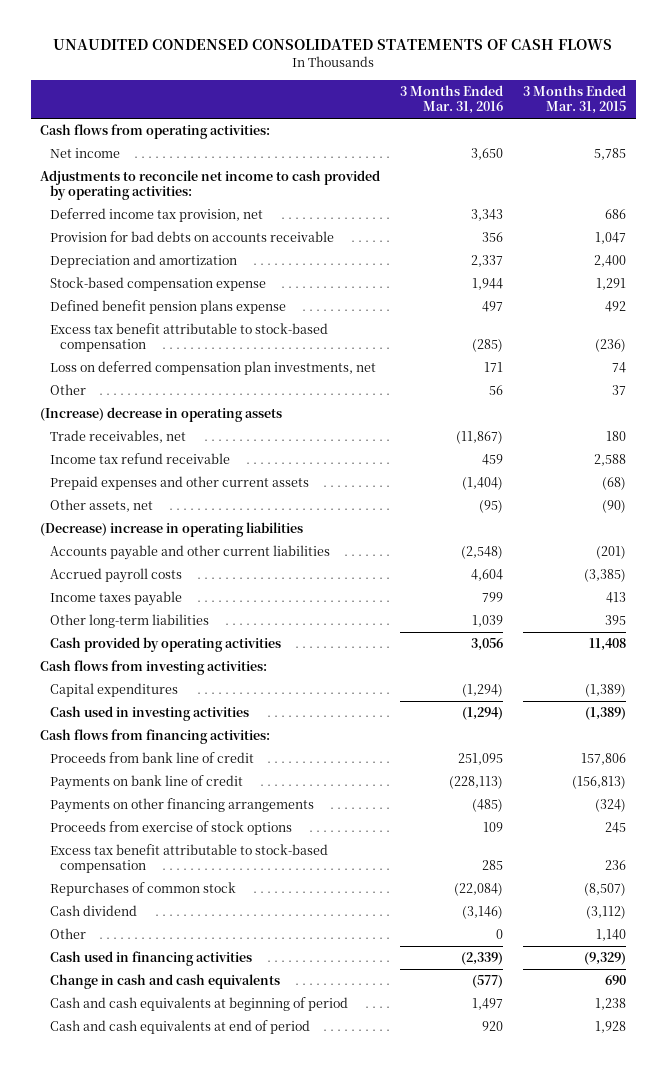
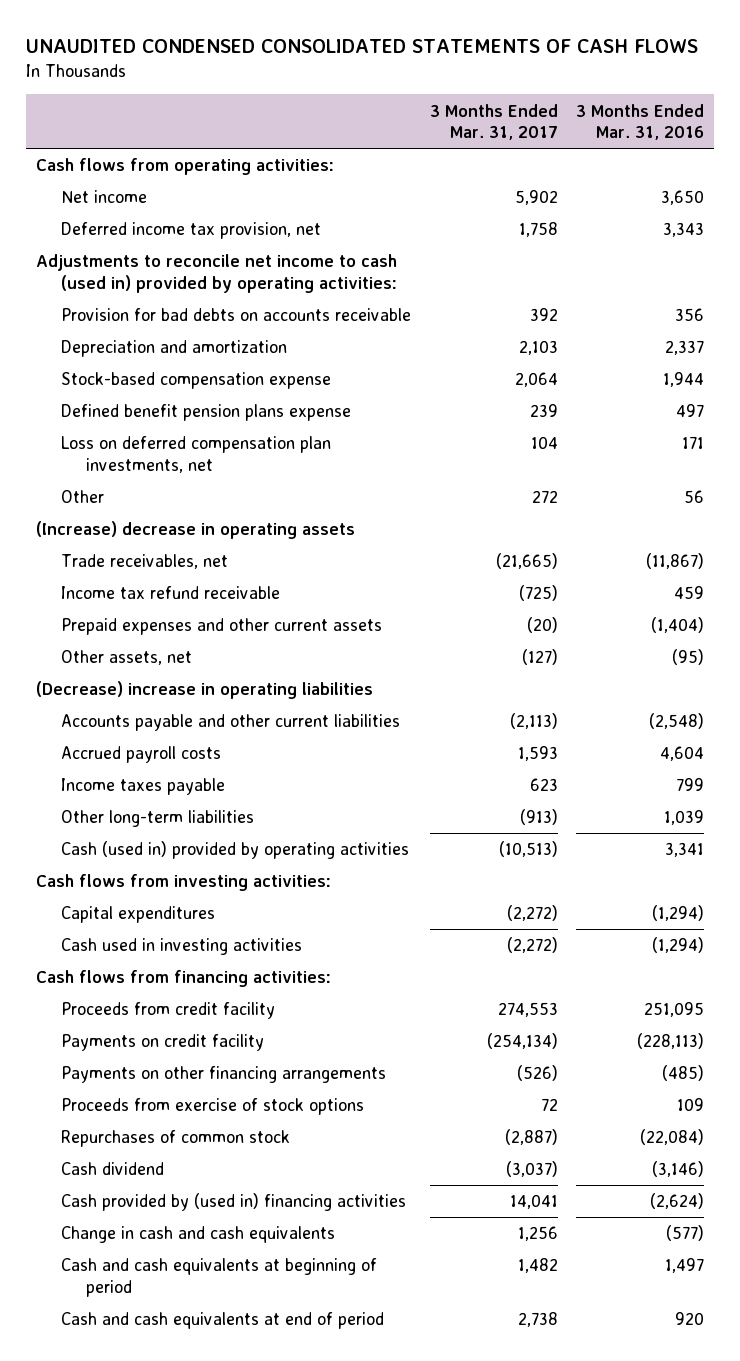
[523,85,627,115] 3 Months Ended Mar. 31, 2015 -> none
none -> [429,103,558,141] 3 Months Ended Mar. 31, 2017
[40,169,381,201] Adjustments to reconcile net income to cash provided by operating activities: -> none
none -> [35,254,397,293] Adjustments to reconcile net income to cash (used in) provided by operating activities:
[49,322,328,353] Excess tax benefit attributable to stock-based compensation -> none
[49,636,281,652] Cash provided by operating activities -> [60,841,409,860] Cash (used in) provided by operating activities
[471,637,504,651] 3,056 -> [665,842,705,858] 3,341
[49,751,254,763] Proceeds from bank line of credit -> [60,1002,275,1020] Proceeds from credit facility
[49,774,243,790] Payments on bank line of credit -> [60,1034,264,1052] Payments on credit facility
[49,843,328,874] Excess tax benefit attributable to stock-based compensation -> none
[49,927,86,939] Other -> none
[49,950,252,966] Cash used in financing activities -> [60,1193,406,1212] Cash provided by (used in) financing activities
[461,951,504,965] (2,339) -> [650,1193,705,1210] (2,624)

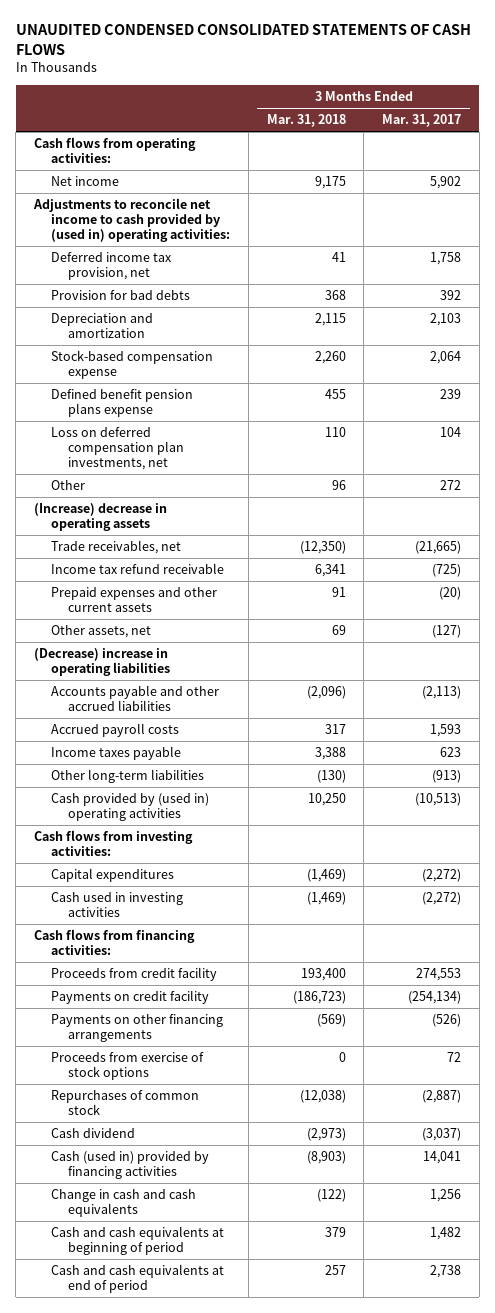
[576,103,705,141] 3 Months Ended Mar. 31, 2016 -> none
none -> [266,114,346,128] Mar. 31, 2018
none -> [32,198,231,242] Adjustments to reconcile net income to cash provided by (used in) operating activities:
[35,254,397,293] Adjustments to reconcile net income to cash (used in) provided by operating activities: -> none
[60,308,411,322] Provision for bad debts on accounts receivable -> [51,290,191,301] Provision for bad debts
[60,714,400,732] Accounts payable and other current liabilities -> [51,685,220,712] Accounts payable and other accrued liabilities
[60,841,409,860] Cash (used in) provided by operating activities -> [51,793,210,822] Cash provided by (used in) operating activities
[60,1193,406,1212] Cash provided by (used in) financing activities -> [51,1151,210,1180] Cash (used in) provided by financing activities

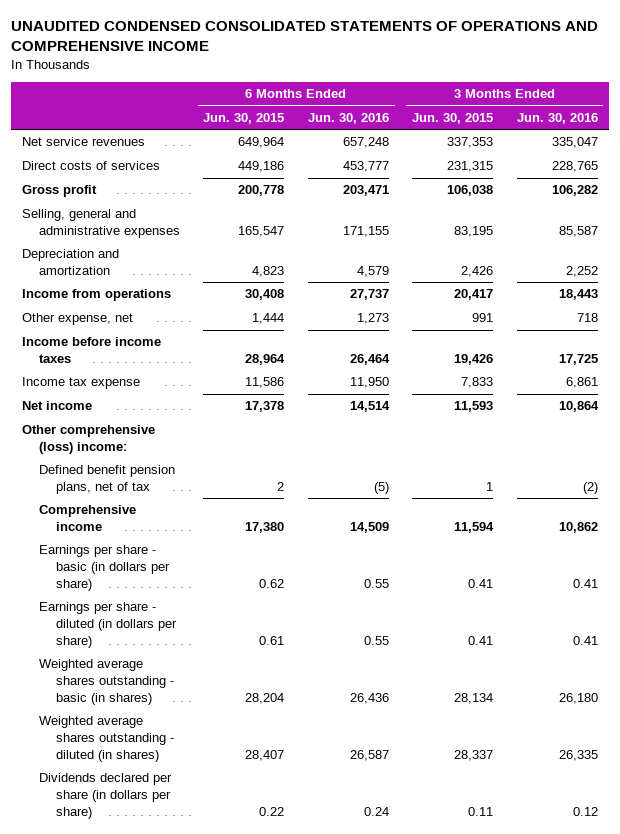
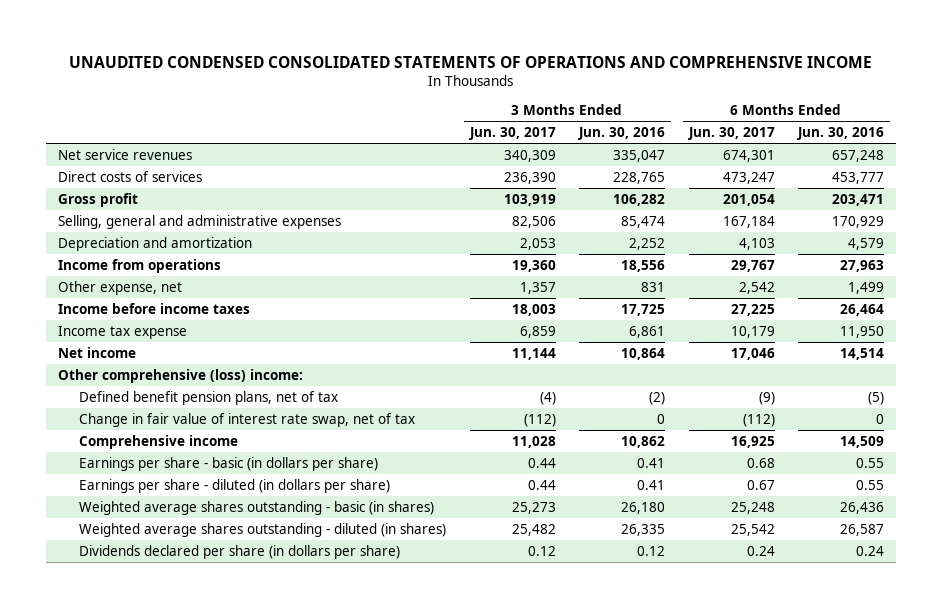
[203,112,285,124] Jun. 30, 2015 -> none
[412,112,494,124] Jun. 30, 2015 -> none
none -> [468,127,556,141] Jun. 30, 2017
none -> [687,127,775,141] Jun. 30, 2017
[342,225,389,237] 171,155 -> [832,215,885,228] 170,929
[558,225,598,237] 85,587 -> [621,215,666,228] 85,474
[349,289,389,301] 27,737 -> [840,259,885,272] 27,963
[558,289,598,301] 18,443 -> [621,259,666,272] 18,556
[356,313,389,325] 1,273 -> [848,281,885,294] 1,499
[576,313,598,323] 718 -> [641,281,666,292] 831
none -> [79,412,416,427] Change in fair value of interest rate swap, net of tax

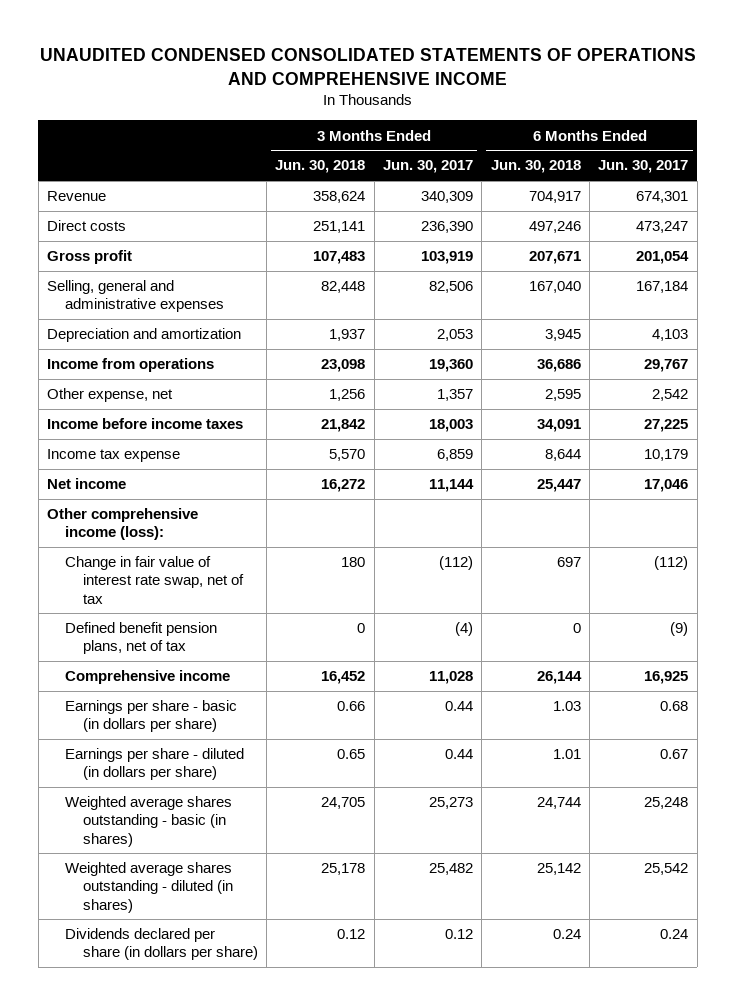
[578,127,666,141] Jun. 30, 2016 -> none
[797,127,885,141] Jun. 30, 2016 -> none
none -> [275,160,366,174] Jun. 30, 2018
none -> [490,160,581,174] Jun. 30, 2018
[58,148,193,160] Net service revenues -> [46,191,106,202] Revenue
[58,170,203,182] Direct costs of services -> [46,220,126,232] Direct costs
[58,368,304,383] Other comprehensive (loss) income: -> [46,508,198,541] Other comprehensive income (loss):
[79,390,339,405] Defined benefit pension plans, net of tax -> [64,622,217,655] Defined benefit pension plans, net of tax

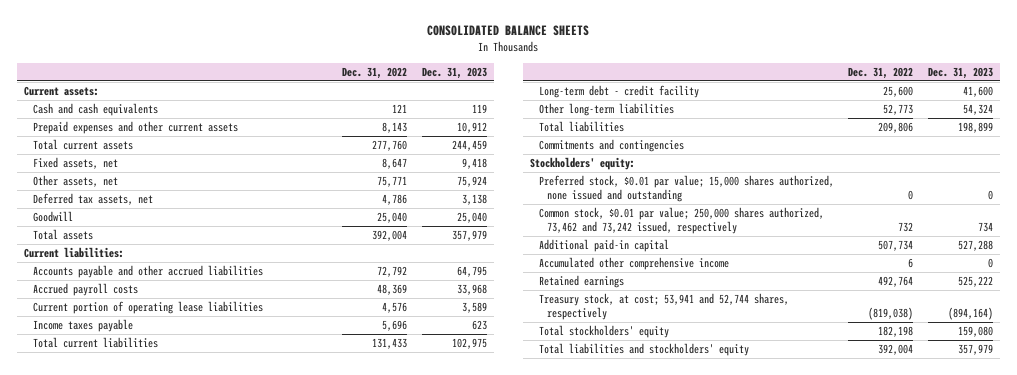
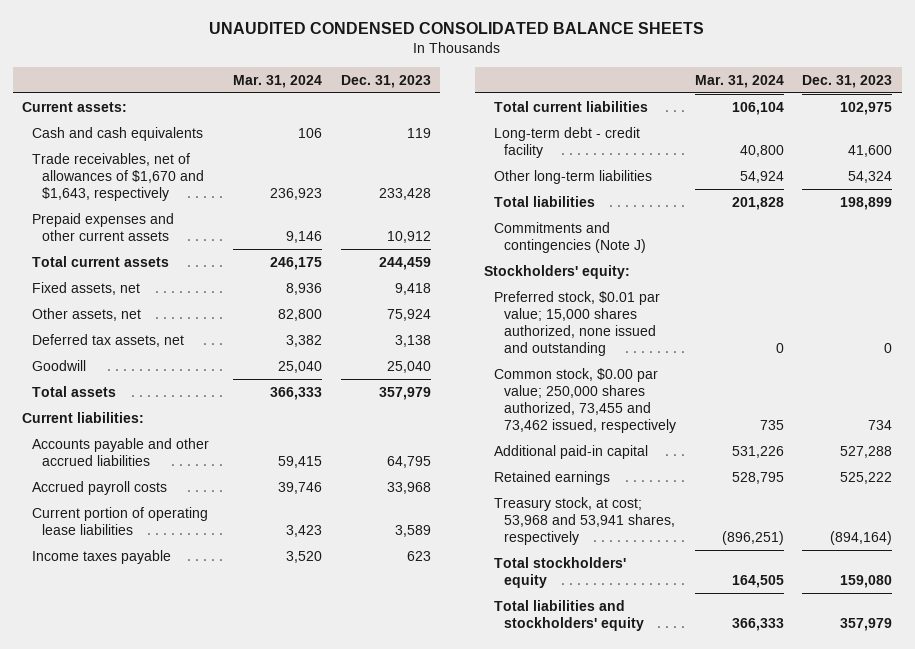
[427,25,590,37] CONSOLIDATED BALANCE SHEETS -> [209,22,705,35] UNAUDITED CONDENSED CONSOLIDATED BALANCE SHEETS
[342,66,408,79] Dec. 31, 2022 -> none
none -> [232,74,322,88] Mar. 31, 2024
none -> [32,152,205,201] Trade receivables, net of allowances of $1,670 and $1,643, respectively
[538,139,684,153] Commitments and contingencies -> [493,221,646,253] Commitments and contingencies (Note J)
[538,207,824,235] Common stock, $0.01 par value; 250,000 shares authorized, 73,462 and 73,242 issued, respectively -> [493,367,676,433] Common stock, $0.00 par value; 250,000 shares authorized, 73,455 and 73,462 issued, respectively
[538,257,729,271] Accumulated other comprehensive income -> none
[538,293,789,321] Treasury stock, at cost; 53,941 and 52,744 shares, respectively -> [493,496,675,545] Treasury stock, at cost; 53,968 and 53,941 shares, respectively

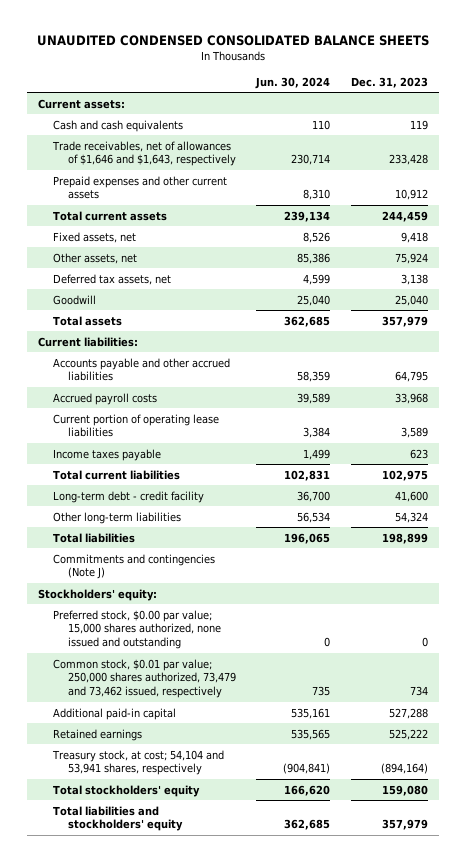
[232,74,322,88] Mar. 31, 2024 -> none
none -> [255,76,331,89] Jun. 30, 2024
[32,152,205,201] Trade receivables, net of allowances of $1,670 and $1,643, respectively -> [51,140,236,167] Trade receivables, net of allowances of $1,646 and $1,643, respectively
[493,290,660,356] Preferred stock, $0.01 par value; 15,000 shares authorized, none issued and outstanding -> [52,609,221,650] Preferred stock, $0.00 par value; 15,000 shares authorized, none issued and outstanding
[493,367,676,433] Common stock, $0.00 par value; 250,000 shares authorized, 73,455 and 73,462 issued, respectively -> [52,658,236,699] Common stock, $0.01 par value; 250,000 shares authorized, 73,479 and 73,462 issued, respectively
[493,496,675,545] Treasury stock, at cost; 53,968 and 53,941 shares, respectively -> [51,749,224,776] Treasury stock, at cost; 54,104 and 53,941 shares, respectively

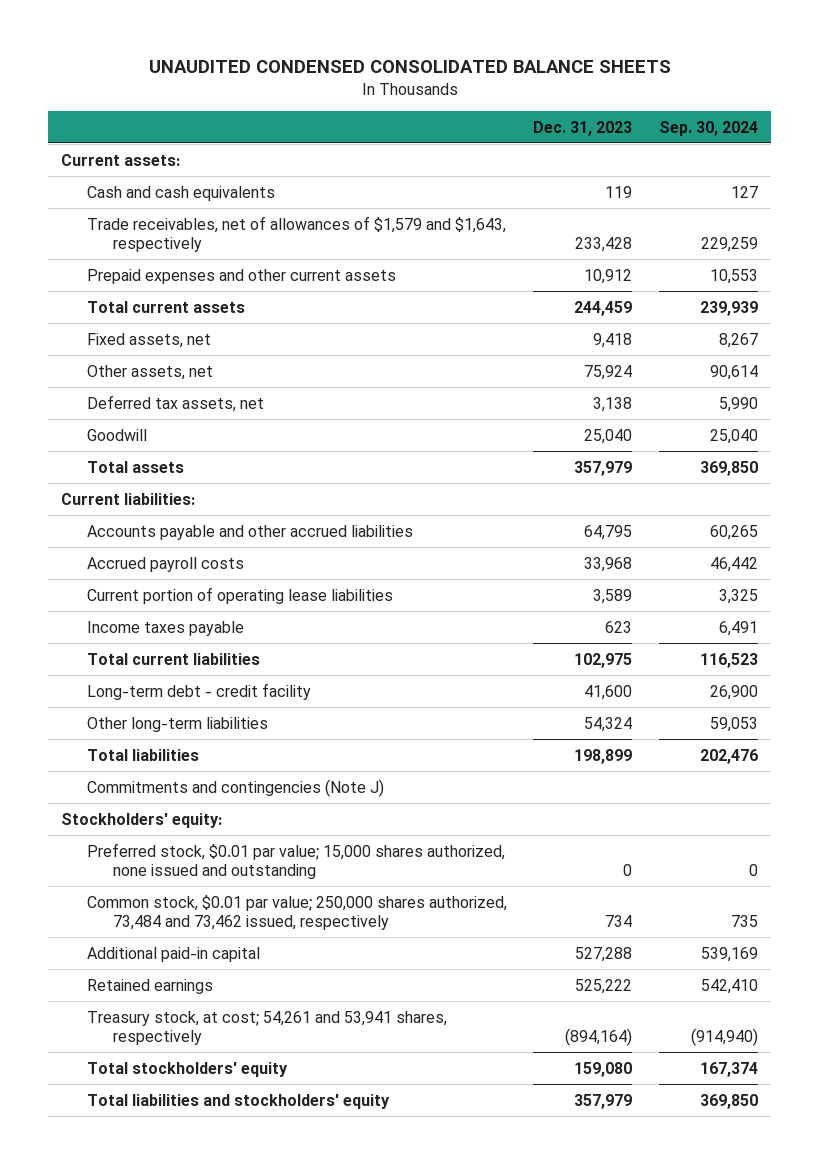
[255,76,331,89] Jun. 30, 2024 -> none
none -> [658,120,758,136] Sep. 30, 2024
[51,140,236,167] Trade receivables, net of allowances of $1,646 and $1,643, respectively -> [87,215,507,253] Trade receivables, net of allowances of $1,579 and $1,643, respectively
[52,609,221,650] Preferred stock, $0.00 par value; 15,000 shares authorized, none issued and outstanding -> [87,842,506,880] Preferred stock, $0.01 par value; 15,000 shares authorized, none issued and outstanding
[52,658,236,699] Common stock, $0.01 par value; 250,000 shares authorized, 73,479 and 73,462 issued, respectively -> [87,894,508,931] Common stock, $0.01 par value; 250,000 shares authorized, 73,484 and 73,462 issued, respectively
[51,749,224,776] Treasury stock, at cost; 54,104 and 53,941 shares, respectively -> [87,1010,448,1046] Treasury stock, at cost; 54,261 and 53,941 shares, respectively

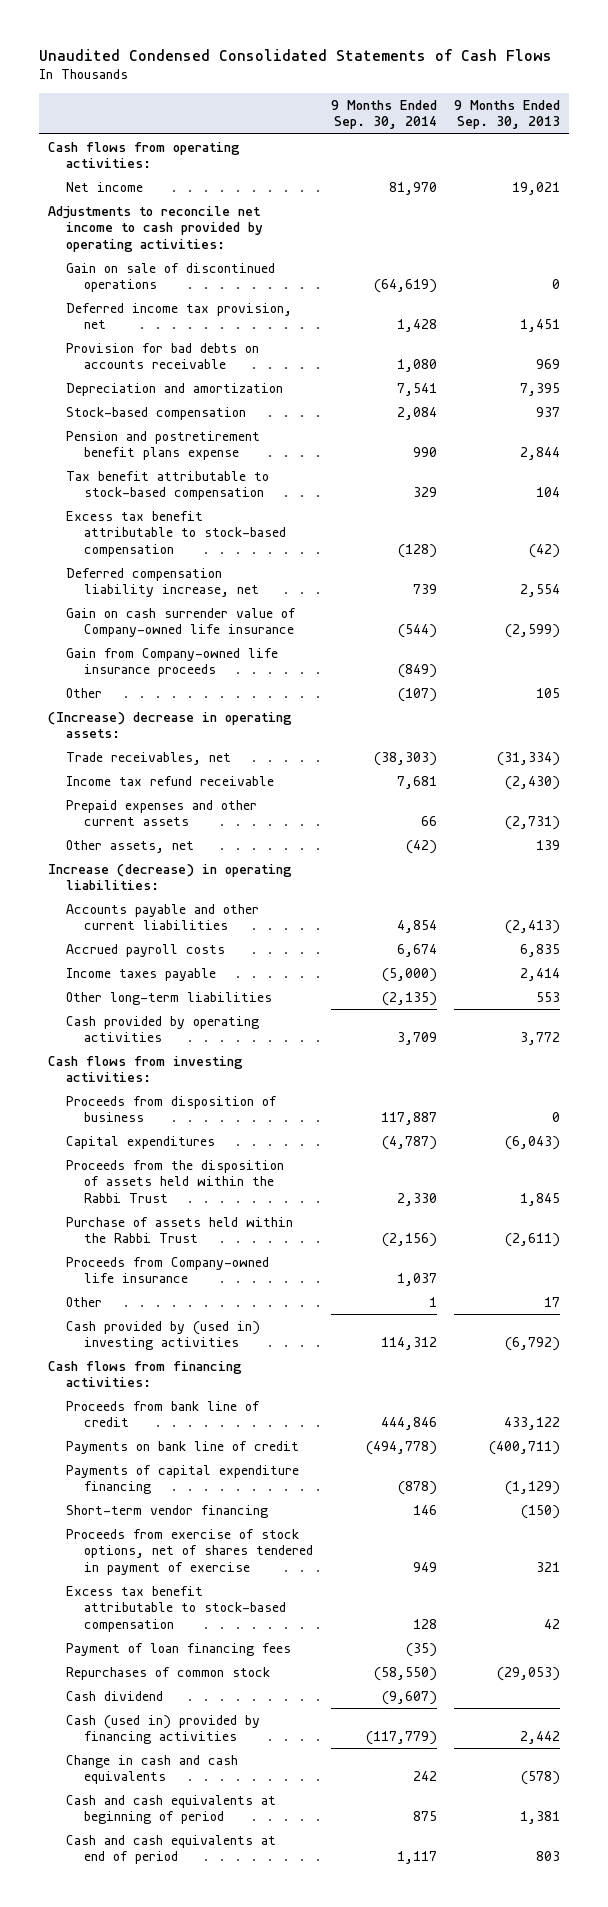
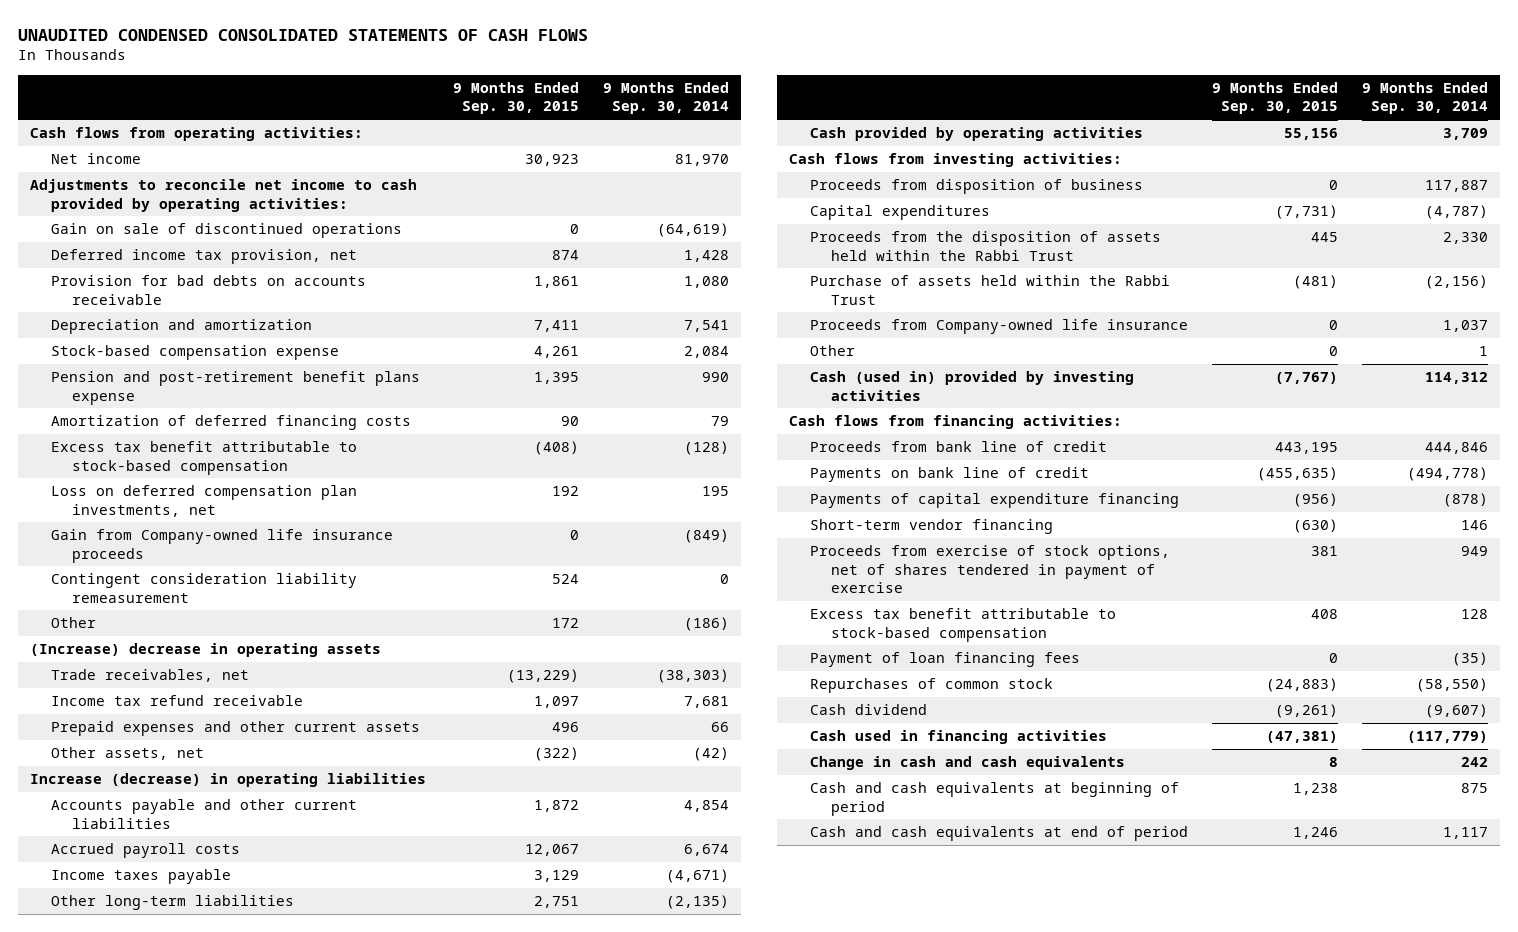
[39,48,553,61] Unaudited Condensed Consolidated Statements of Cash Flows -> [18,28,589,41] UNAUDITED CONDENSED CONSOLIDATED STATEMENTS OF CASH FLOWS
[454,99,561,130] 9 Months Ended Sep. 30, 2013 -> none
none -> [453,81,580,115] 9 Months Ended Sep. 30, 2015
[66,470,270,501] Tax benefit attributable to stock-based compensation -> none
[66,406,247,420] Stock-based compensation -> [51,345,340,361] Stock-based compensation expense
[66,430,261,461] Pension and postretirement benefit plans expense -> [51,371,421,405] Pension and post-retirement benefit plans expense
none -> [51,415,412,431] Amortization of deferred financing costs
[66,567,260,598] Deferred compensation liability increase, net -> none
[66,607,297,638] Gain on cash surrender value of Company-owned life insurance -> none
none -> [51,485,358,517] Loss on deferred compensation plan investments, net
none -> [51,573,358,603] Contingent consideration liability remeasurement
[397,687,437,702] (107) -> [683,617,729,632] (186)
[47,711,292,739] (Increase) decrease in operating assets: -> [30,643,382,658] (Increase) decrease in operating assets
[47,863,292,891] Increase (decrease) in operating liabilities: -> [30,773,427,788] Increase (decrease) in operating liabilities
[381,967,437,982] (5,000) -> [665,869,729,884] (4,671)
[66,1320,261,1351] Cash provided by (used in) investing activities -> [809,371,1134,401] Cash (used in) provided by investing activities
[66,1714,261,1745] Cash (used in) provided by financing activities -> [809,730,1107,745] Cash used in financing activities

